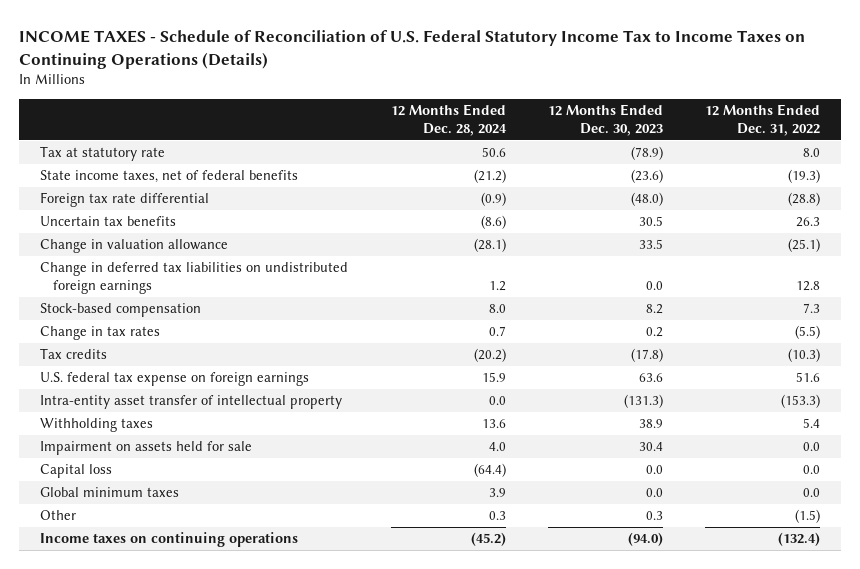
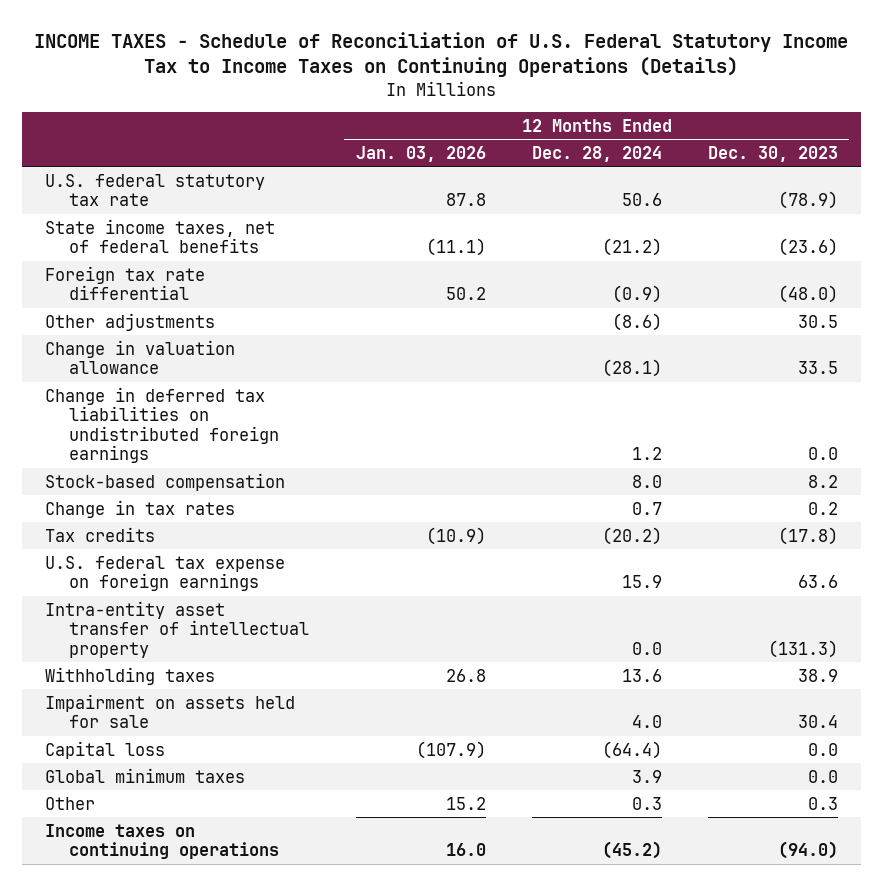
[705,104,821,137] 12 Months Ended Dec. 31, 2022 -> none
none -> [355,145,486,162] Jan. 03, 2026
[40,146,166,162] Tax at statutory rate -> [45,173,266,207] U.S. federal statutory tax rate
[40,216,177,227] Uncertain tax benefits -> [45,312,216,331] Other adjustments

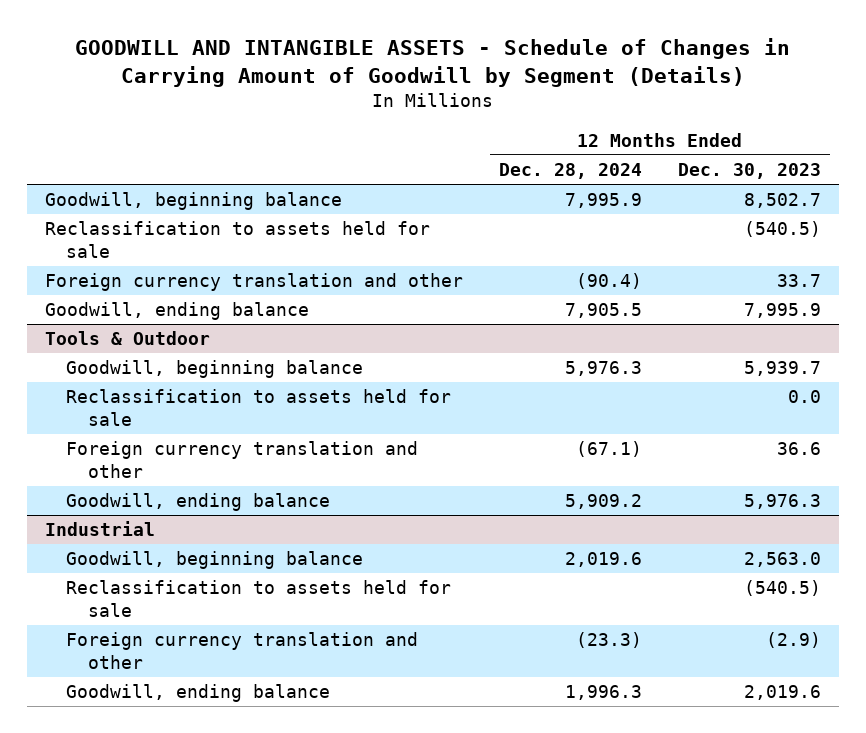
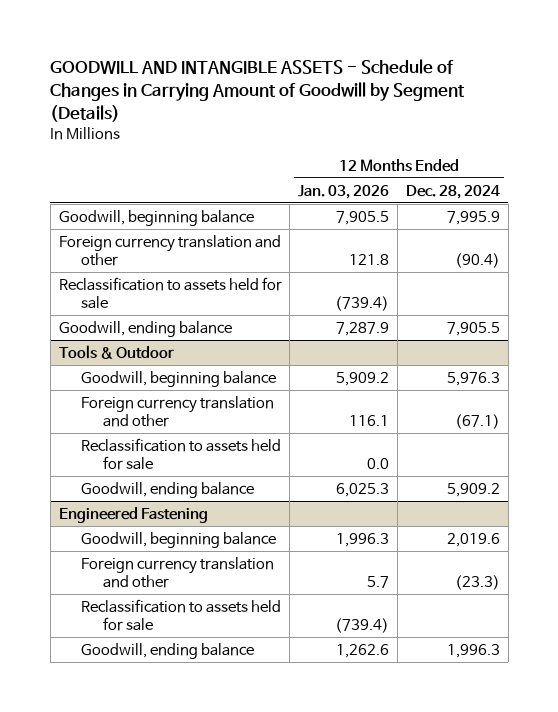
[678,163,822,180] Dec. 30, 2023 -> none
none -> [298,184,390,199] Jan. 03, 2026
[44,221,430,258] Reclassification to assets held for sale -> [58,276,282,310] Reclassification to assets held for sale
[66,389,452,426] Reclassification to assets held for sale -> [80,437,281,471] Reclassification to assets held for sale
[44,521,155,537] Industrial -> none
none -> [58,506,208,523] Engineered Fastening
[66,580,452,617] Reclassification to assets held for sale -> none
none -> [80,598,281,632] Reclassification to assets held for sale

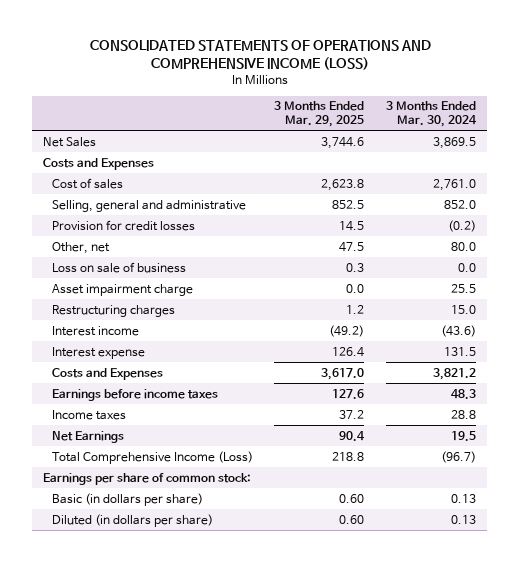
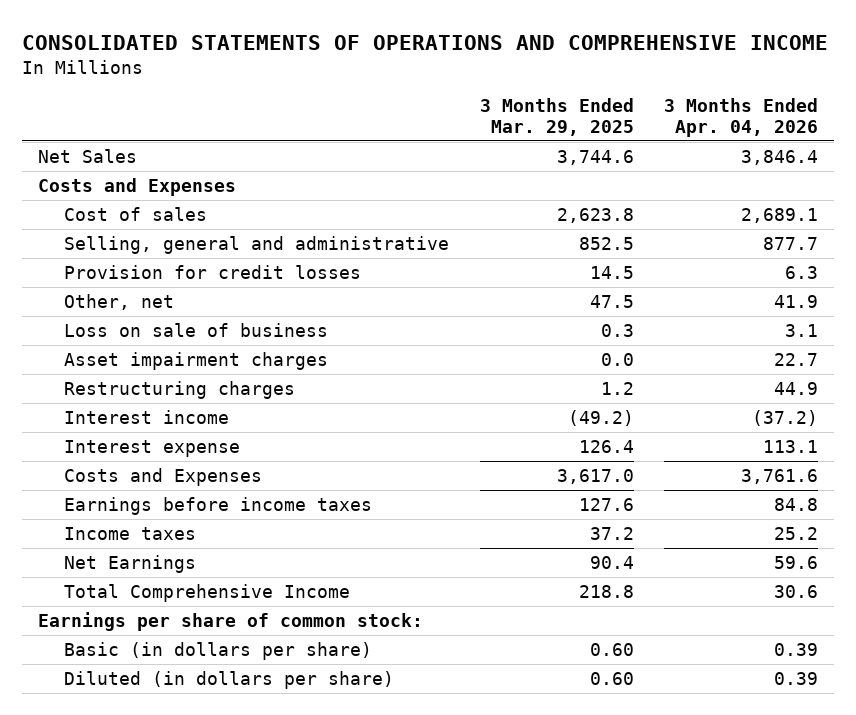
[89,40,431,71] CONSOLIDATED STATEMENTS OF OPERATIONS AND COMPREHENSIVE INCOME (LOSS) -> [22,34,829,50] CONSOLIDATED STATEMENTS OF OPERATIONS AND COMPREHENSIVE INCOME
[386,101,478,128] 3 Months Ended Mar. 30, 2024 -> none
none -> [664,98,819,137] 3 Months Ended Apr. 04, 2026
[51,283,193,296] Asset impairment charge -> [63,351,328,370] Asset impairment charges
[51,450,253,464] Total Comprehensive Income (Loss) -> [63,583,350,602] Total Comprehensive Income

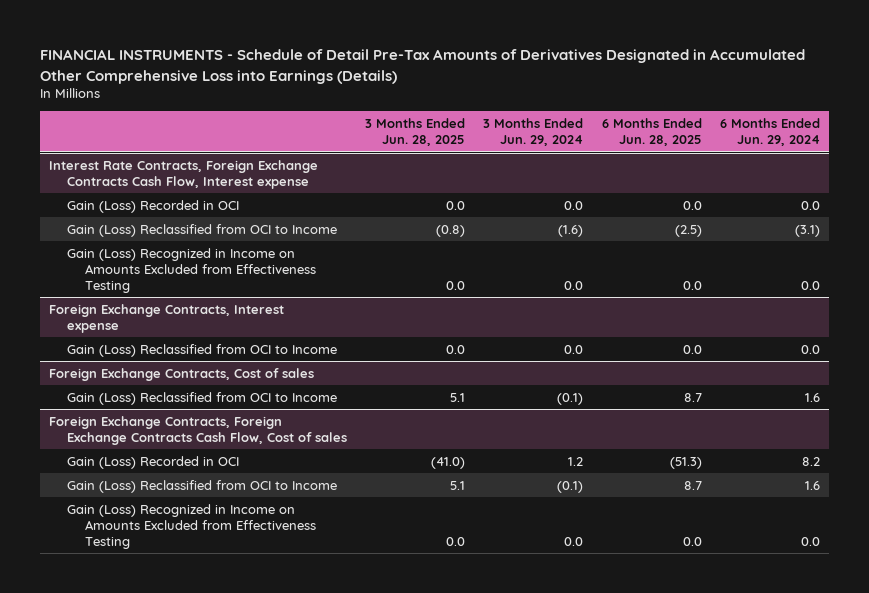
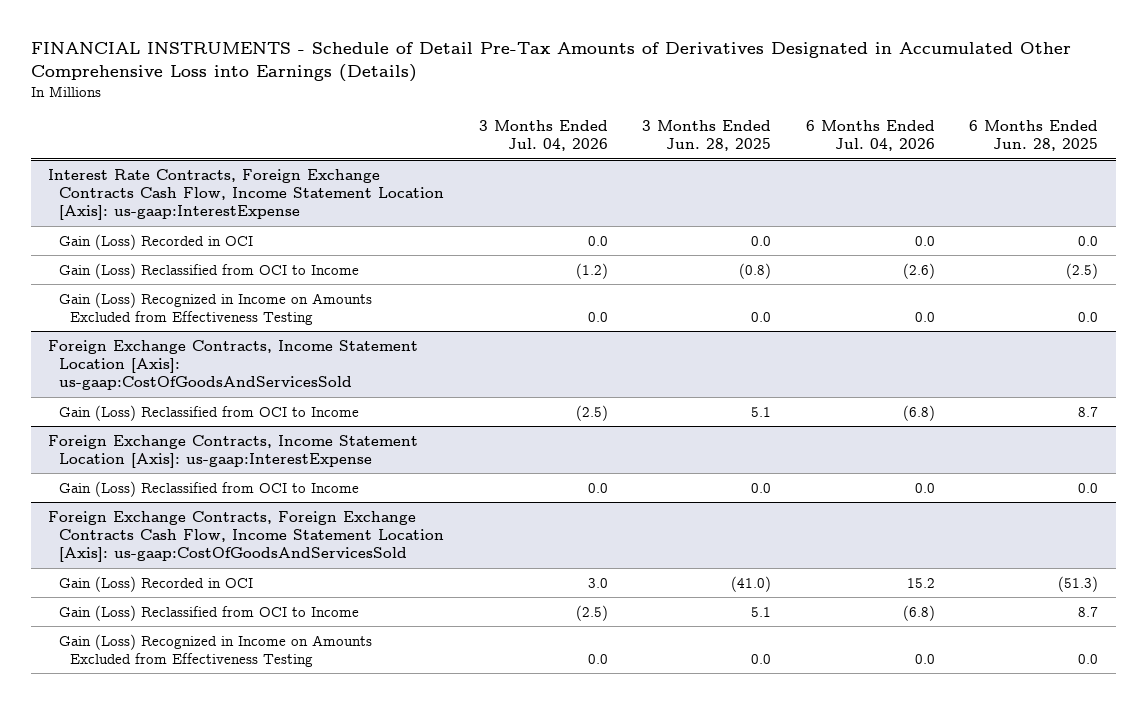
[483,118,584,146] 3 Months Ended Jun. 29, 2024 -> none
[719,118,820,146] 6 Months Ended Jun. 29, 2024 -> none
none -> [478,120,608,152] 3 Months Ended Jul. 04, 2026
none -> [805,120,935,152] 6 Months Ended Jul. 04, 2026
[49,159,319,189] Interest Rate Contracts, Foreign Exchange Contracts Cash Flow, Interest expense -> none
none -> [48,168,445,221] Interest Rate Contracts, Foreign Exchange Contracts Cash Flow, Income Statement Location [Axis]: us-gaap:InterestExpense
[49,303,285,333] Foreign Exchange Contracts, Interest expense -> none
[67,343,338,357] Gain (Loss) Reclassified from OCI to Income -> none
[49,367,315,381] Foreign Exchange Contracts, Cost of sales -> none
none -> [48,339,419,391] Foreign Exchange Contracts, Income Statement Location [Axis]: us-gaap:CostOfGoodsAndServicesSold
[49,415,348,445] Foreign Exchange Contracts, Foreign Exchange Contracts Cash Flow, Cost of sales -> none
none -> [48,434,419,468] Foreign Exchange Contracts, Income Statement Location [Axis]: us-gaap:InterestExpense
none -> [59,480,360,497] Gain (Loss) Reclassified from OCI to Income
none -> [48,510,445,563] Foreign Exchange Contracts, Foreign Exchange Contracts Cash Flow, Income Statement Location [Axis]: us-gaap:CostOfGoodsAndServicesSold

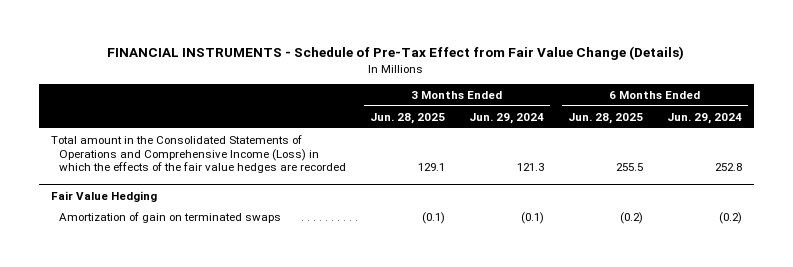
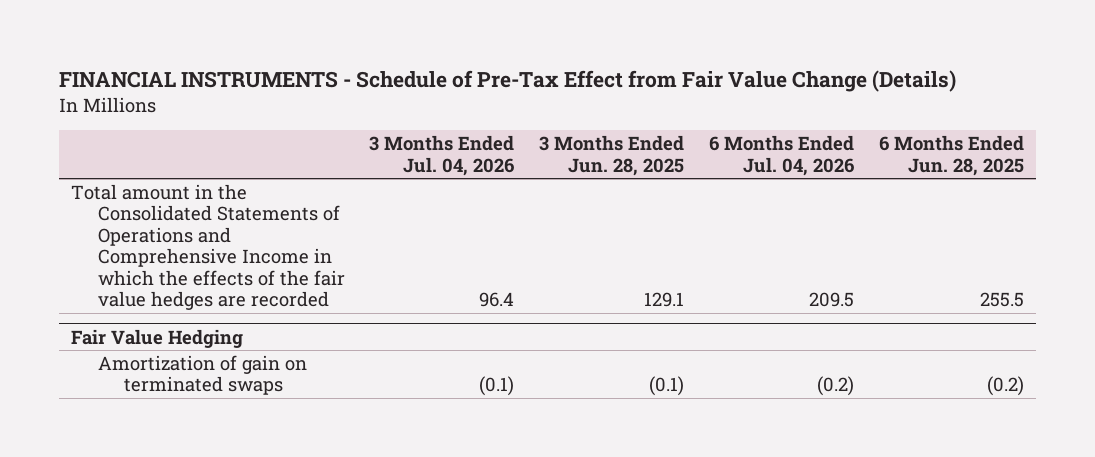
[469,112,545,124] Jun. 29, 2024 -> none
[666,112,742,124] Jun. 29, 2024 -> none
none -> [369,135,515,176] 3 Months Ended Jul. 04, 2026
none -> [709,135,855,176] 6 Months Ended Jul. 04, 2026
[50,134,347,174] Total amount in the Consolidated Statements of Operations and Comprehensive Income (Loss) in which the effects of the fair value hedges are recorded -> [71,183,345,311] Total amount in the Consolidated Statements of Operations and Comprehensive Income in which the effects of the fair value hedges are recorded

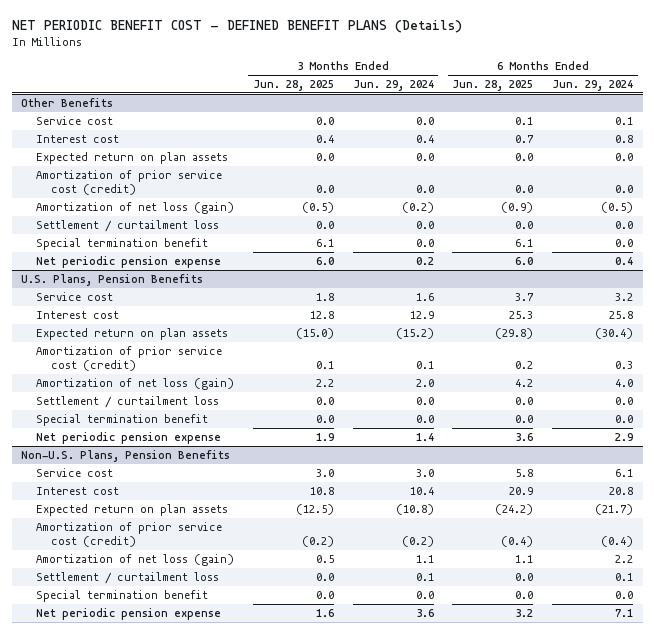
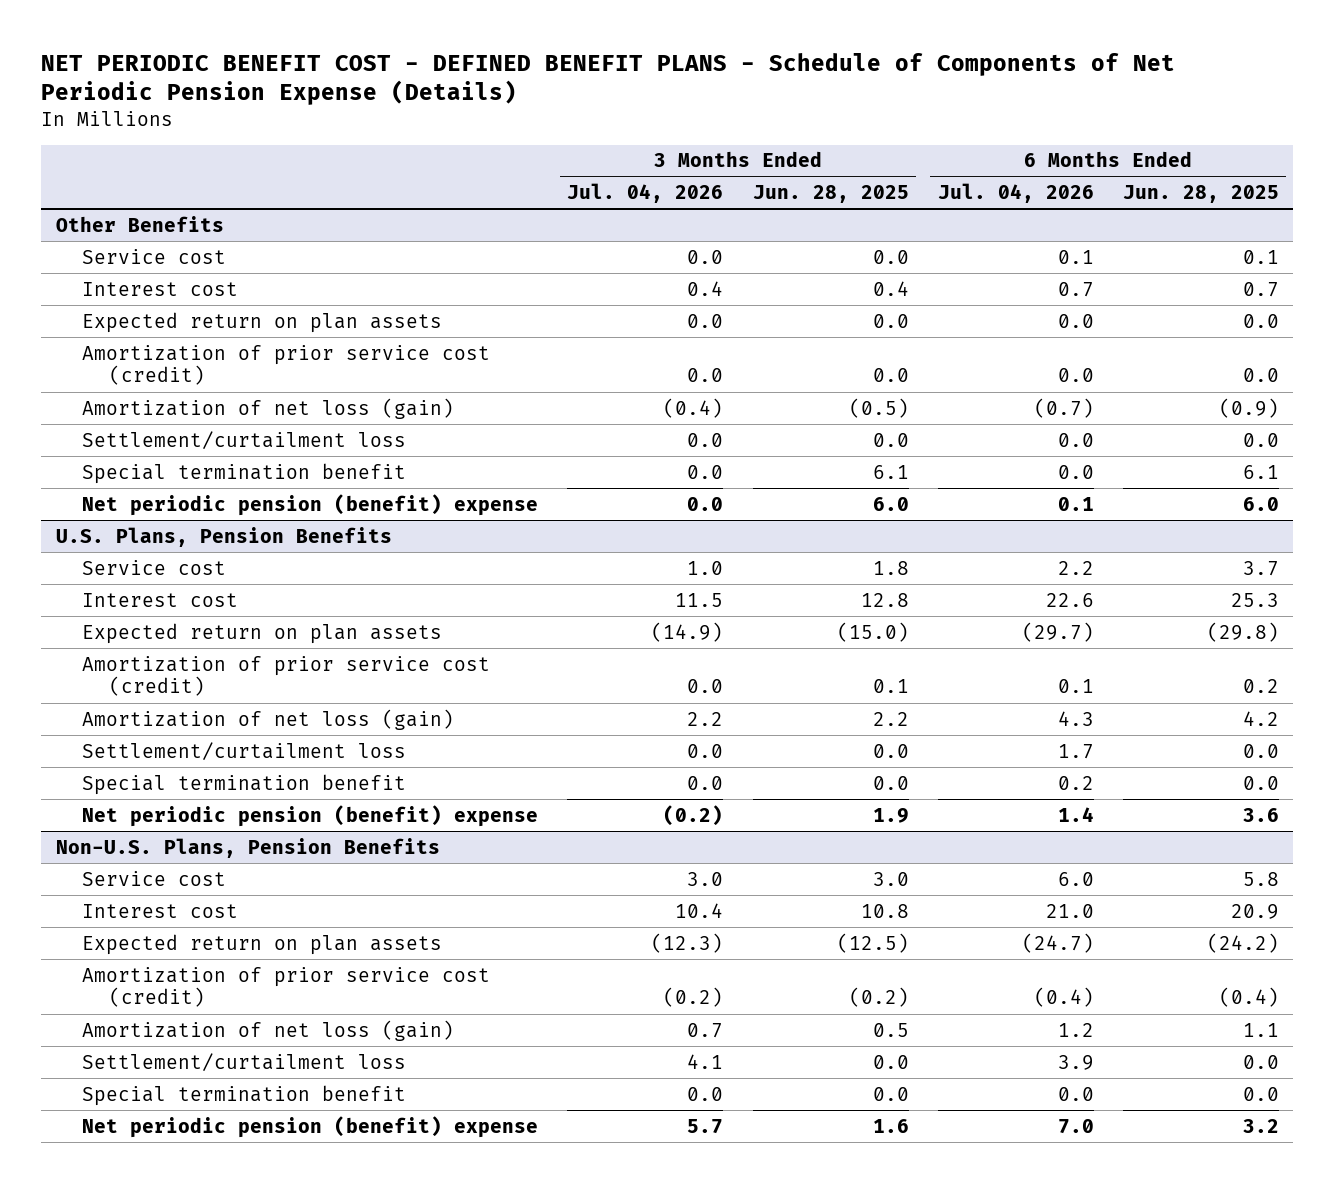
[11,20,462,34] NET PERIODIC BENEFIT COST - DEFINED BENEFIT PLANS (Details) -> [41,52,1176,106] NET PERIODIC BENEFIT COST - DEFINED BENEFIT PLANS - Schedule of Components of Net Periodic Pension Expense (Details)
[352,79,434,91] Jun. 29, 2024 -> none
[552,79,634,91] Jun. 29, 2024 -> none
none -> [567,182,724,203] Jul. 04, 2026
none -> [937,182,1094,203] Jul. 04, 2026
[36,219,220,232] Settlement / curtailment loss -> [82,430,407,449] Settlement/curtailment loss
[36,255,222,268] Net periodic pension expense -> [82,493,539,516] Net periodic pension (benefit) expense
[36,395,220,408] Settlement / curtailment loss -> [82,741,407,760] Settlement/curtailment loss
[36,431,222,444] Net periodic pension expense -> [82,804,539,827] Net periodic pension (benefit) expense
[36,571,220,584] Settlement / curtailment loss -> [82,1052,407,1071] Settlement/curtailment loss
[36,607,222,620] Net periodic pension expense -> [82,1115,539,1138] Net periodic pension (benefit) expense

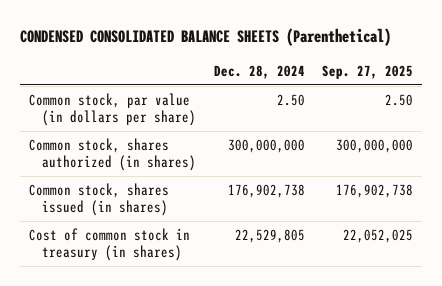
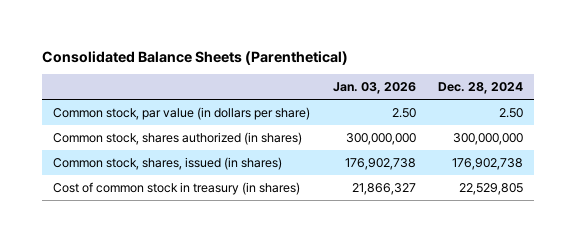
[19,28,391,47] CONDENSED CONSOLIDATED BALANCE SHEETS (Parenthetical) -> [42,50,349,65] Consolidated Balance Sheets (Parenthetical)
[322,64,414,79] Sep. 27, 2025 -> none
none -> [332,82,416,95] Jan. 03, 2026
[28,183,169,217] Common stock, shares issued (in shares) -> [53,156,283,170] Common stock, shares, issued (in shares)

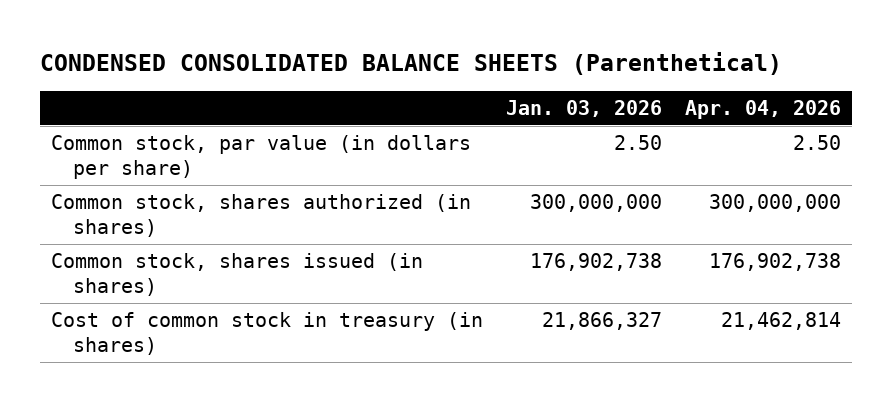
[42,50,349,65] Consolidated Balance Sheets (Parenthetical) -> [40,51,783,75] CONDENSED CONSOLIDATED BALANCE SHEETS (Parenthetical)
[437,82,523,95] Dec. 28, 2024 -> none
none -> [684,99,841,119] Apr. 04, 2026
[53,156,283,170] Common stock, shares, issued (in shares) -> [51,253,424,297] Common stock, shares issued (in shares)

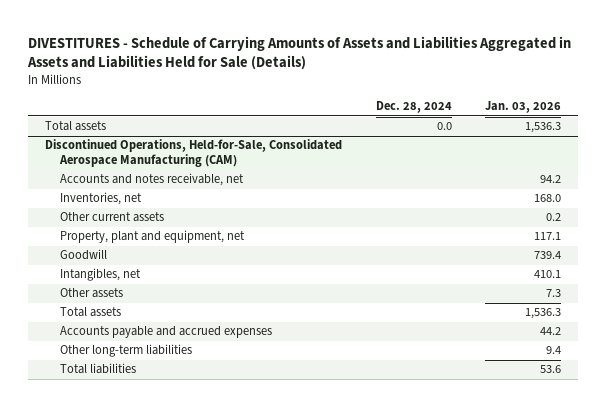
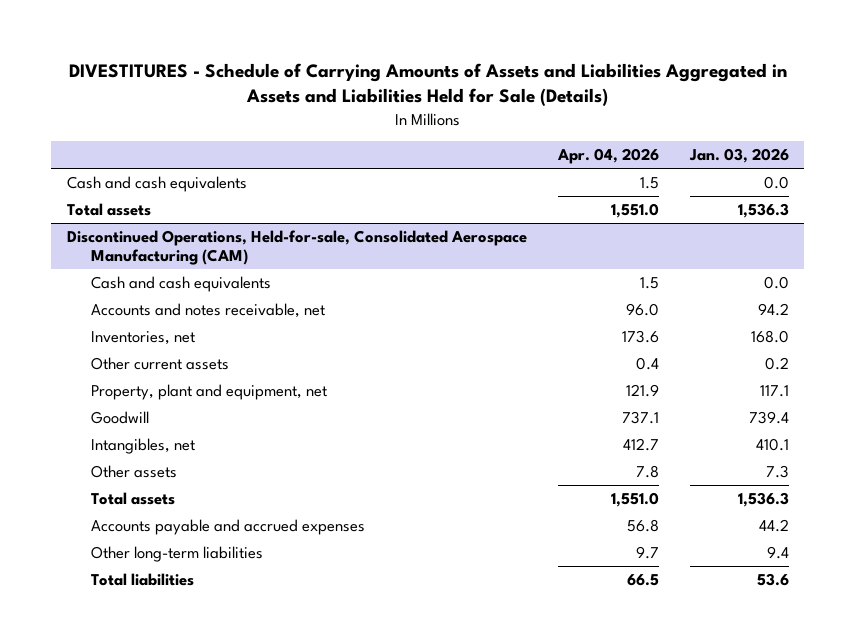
[375,101,452,114] Dec. 28, 2024 -> none
none -> [556,148,659,165] Apr. 04, 2026
none -> [66,175,247,192] Cash and cash equivalents
[45,139,343,168] Discontinued Operations, Held-for-Sale, Consolidated Aerospace Manufacturing (CAM) -> [66,229,527,266] Discontinued Operations, Held-for-sale, Consolidated Aerospace Manufacturing (CAM)
none -> [90,275,271,292] Cash and cash equivalents

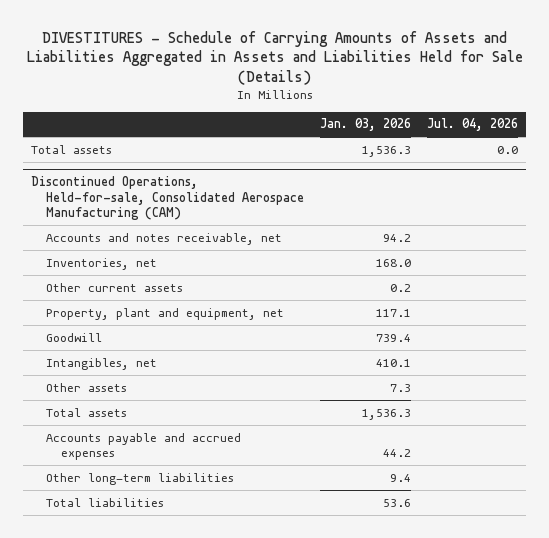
[556,148,659,165] Apr. 04, 2026 -> none
none -> [427,118,519,132] Jul. 04, 2026
[66,175,247,192] Cash and cash equivalents -> none
[90,275,271,292] Cash and cash equivalents -> none

